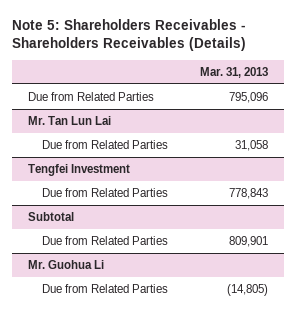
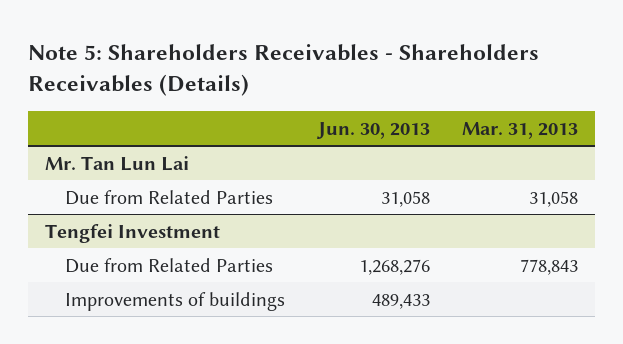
none -> [315,121,430,139] Jun. 30, 2013
[28,91,155,101] Due from Related Parties -> none
[28,211,75,221] Subtotal -> none
[41,235,168,245] Due from Related Parties -> none
[28,259,105,269] Mr. Guohua Li -> none
[41,283,168,293] Due from Related Parties -> none
none -> [64,291,285,311] Improvements of buildings

